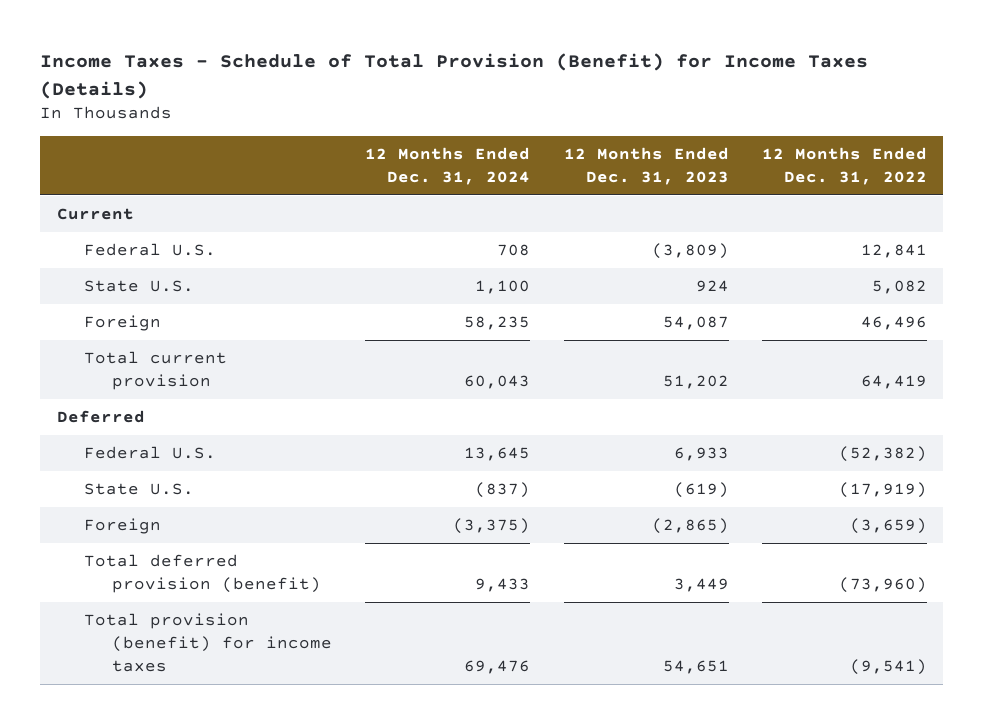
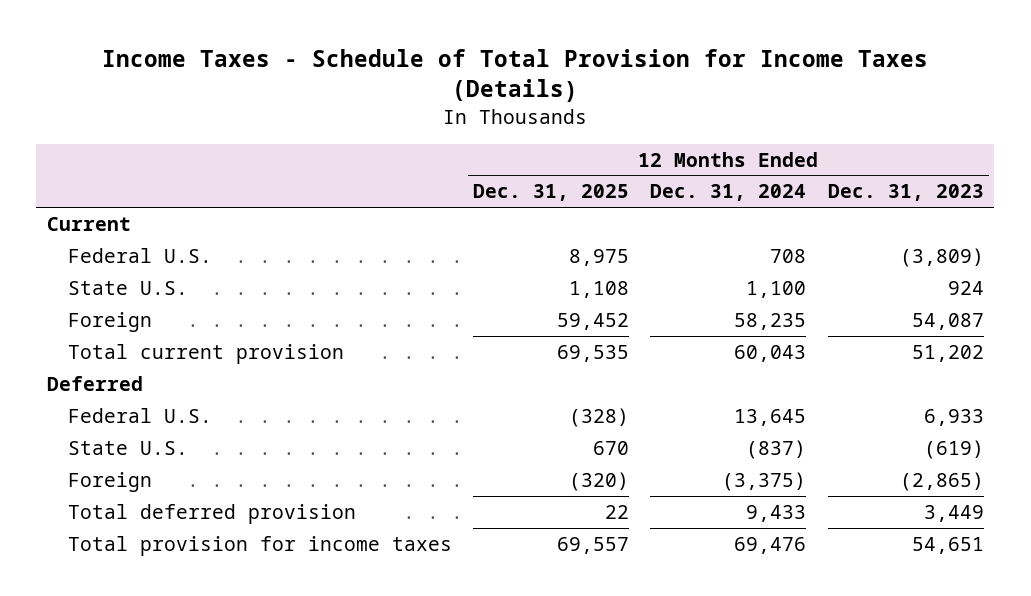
[39,53,868,99] Income Taxes - Schedule of Total Provision (Benefit) for Income Taxes (Details) -> [102,48,929,103] Income Taxes - Schedule of Total Provision for Income Taxes (Details)
[761,147,927,185] 12 Months Ended Dec. 31, 2022 -> none
none -> [473,184,630,202] Dec. 31, 2025
[84,554,322,593] Total deferred provision (benefit) -> [67,503,356,524] Total deferred provision
[84,613,333,672] Total provision (benefit) for income taxes -> [67,535,452,556] Total provision for income taxes

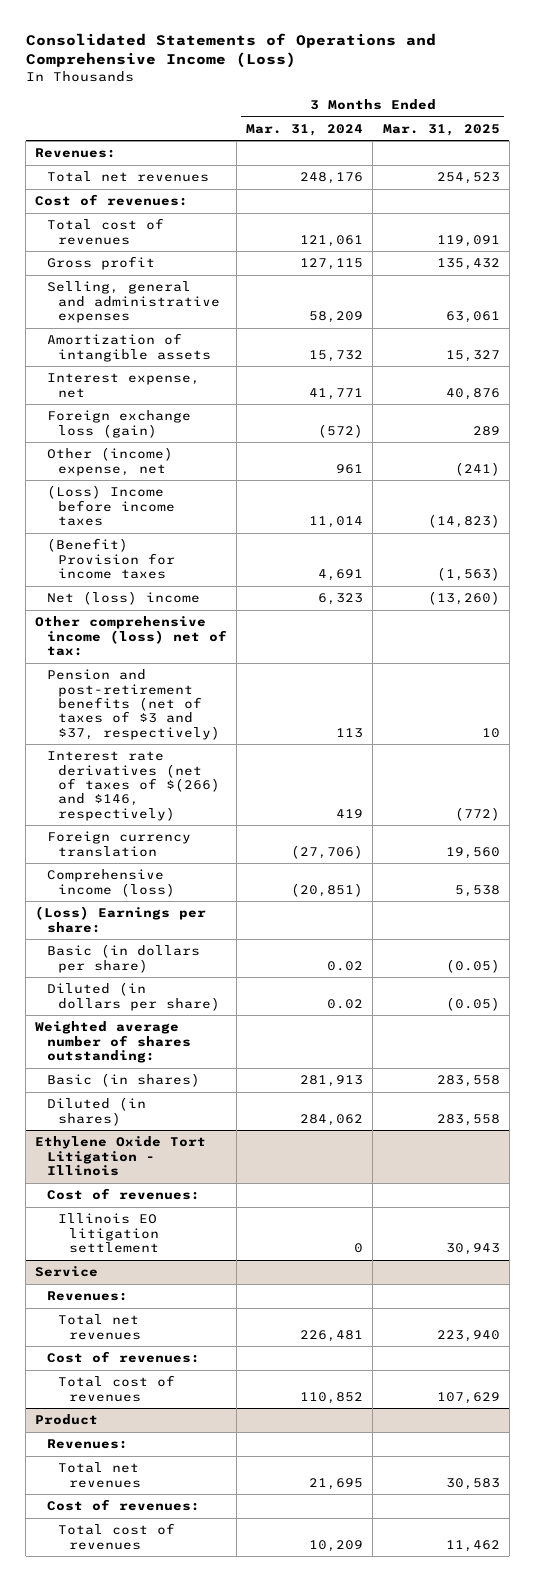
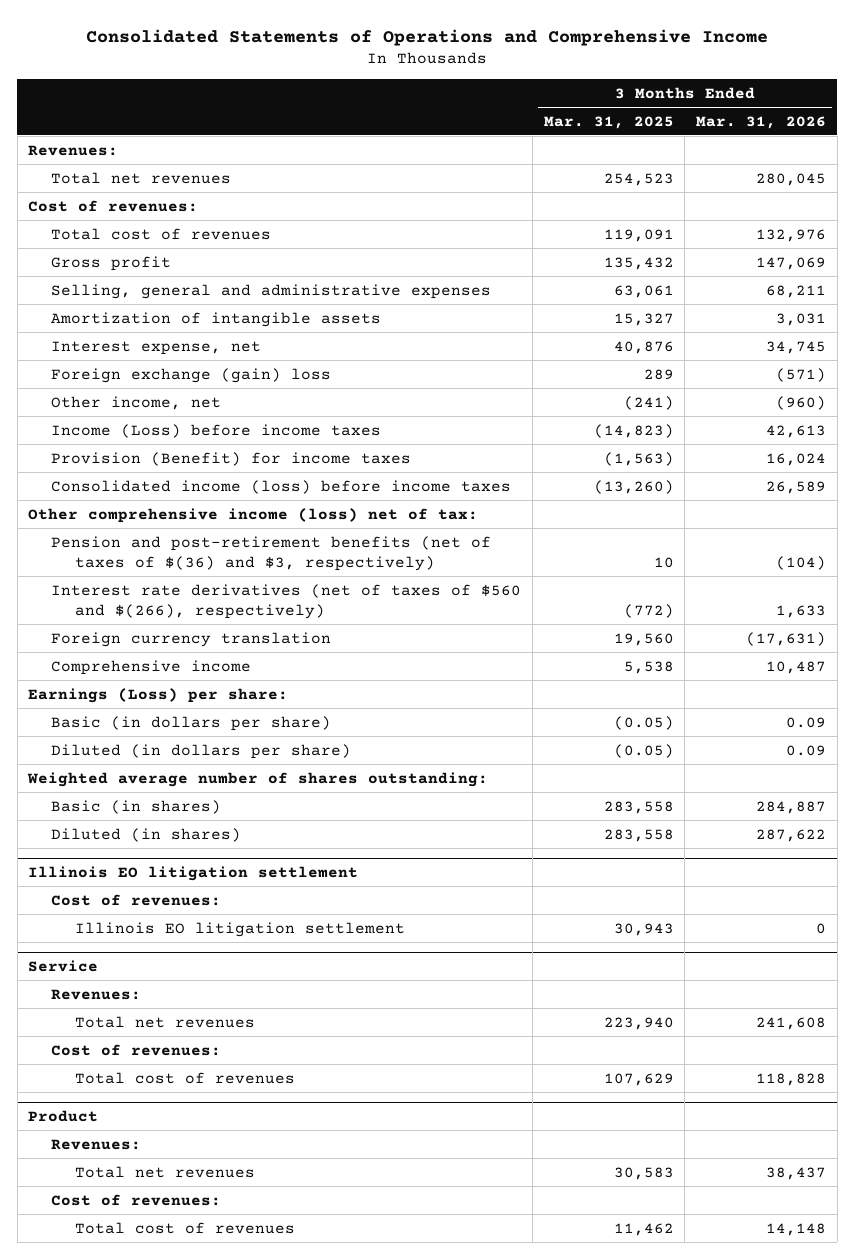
[25,32,436,68] Consolidated Statements of Operations and Comprehensive Income (Loss) -> [86,28,769,46] Consolidated Statements of Operations and Comprehensive Income
[246,123,364,136] Mar. 31, 2024 -> none
none -> [696,115,827,129] Mar. 31, 2026
[46,410,191,438] Foreign exchange loss (gain) -> [51,367,332,383] Foreign exchange (gain) loss
[46,447,173,476] Other (income) expense, net -> [51,395,222,410] Other income, net
[46,485,176,527] (Loss) Income before income taxes -> [51,423,382,438] Income (Loss) before income taxes
[46,538,176,580] (Benefit) Provision for income taxes -> [51,451,412,466] Provision (Benefit) for income taxes
[46,591,200,606] Net (loss) income -> [51,479,512,494] Consolidated income (loss) before income taxes
[46,669,221,740] Pension and post-retirement benefits (net of taxes of $3 and $37, respectively) -> [51,535,492,571] Pension and post-retirement benefits (net of taxes of $(36) and $3, respectively)
[46,751,221,821] Interest rate derivatives (net of taxes of $(266) and $146, respectively) -> [51,583,522,619] Interest rate derivatives (net of taxes of $560 and $(266), respectively)
[46,869,176,897] Comprehensive income (loss) -> [51,659,252,675] Comprehensive income
[35,906,207,933] (Loss) Earnings per share: -> [28,687,289,703] Earnings (Loss) per share:
[35,1136,207,1177] Ethylene Oxide Tort Litigation - Illinois -> [28,865,359,881] Illinois EO litigation settlement

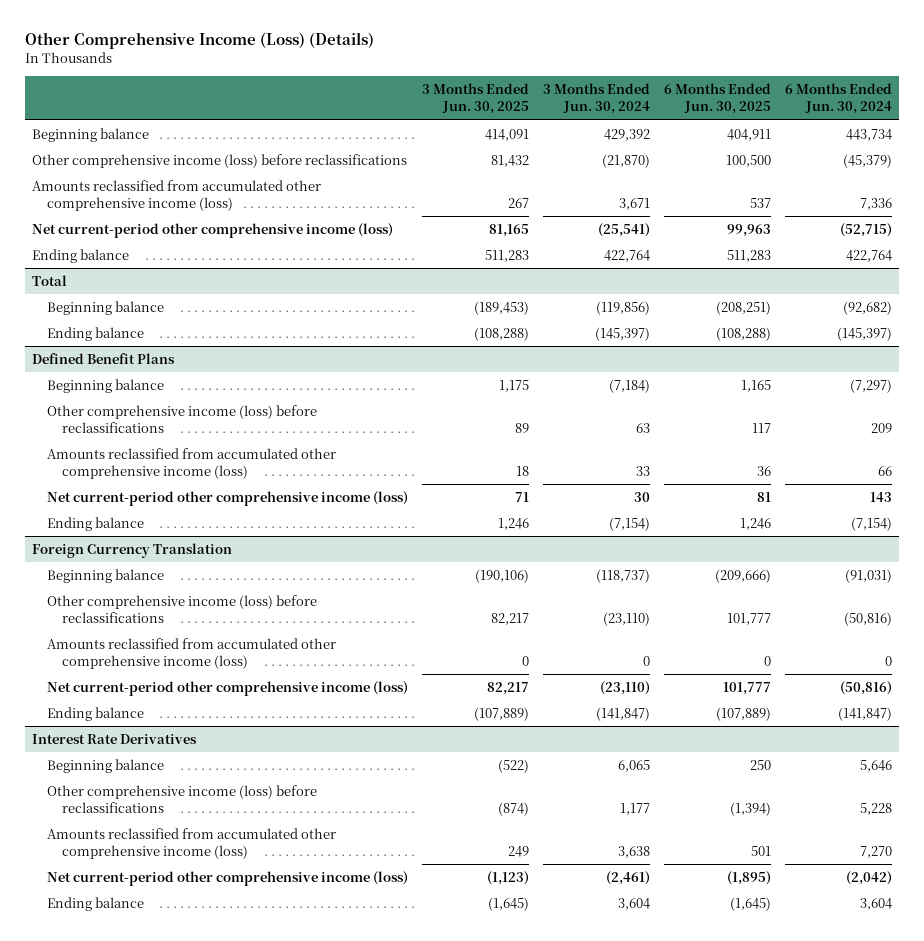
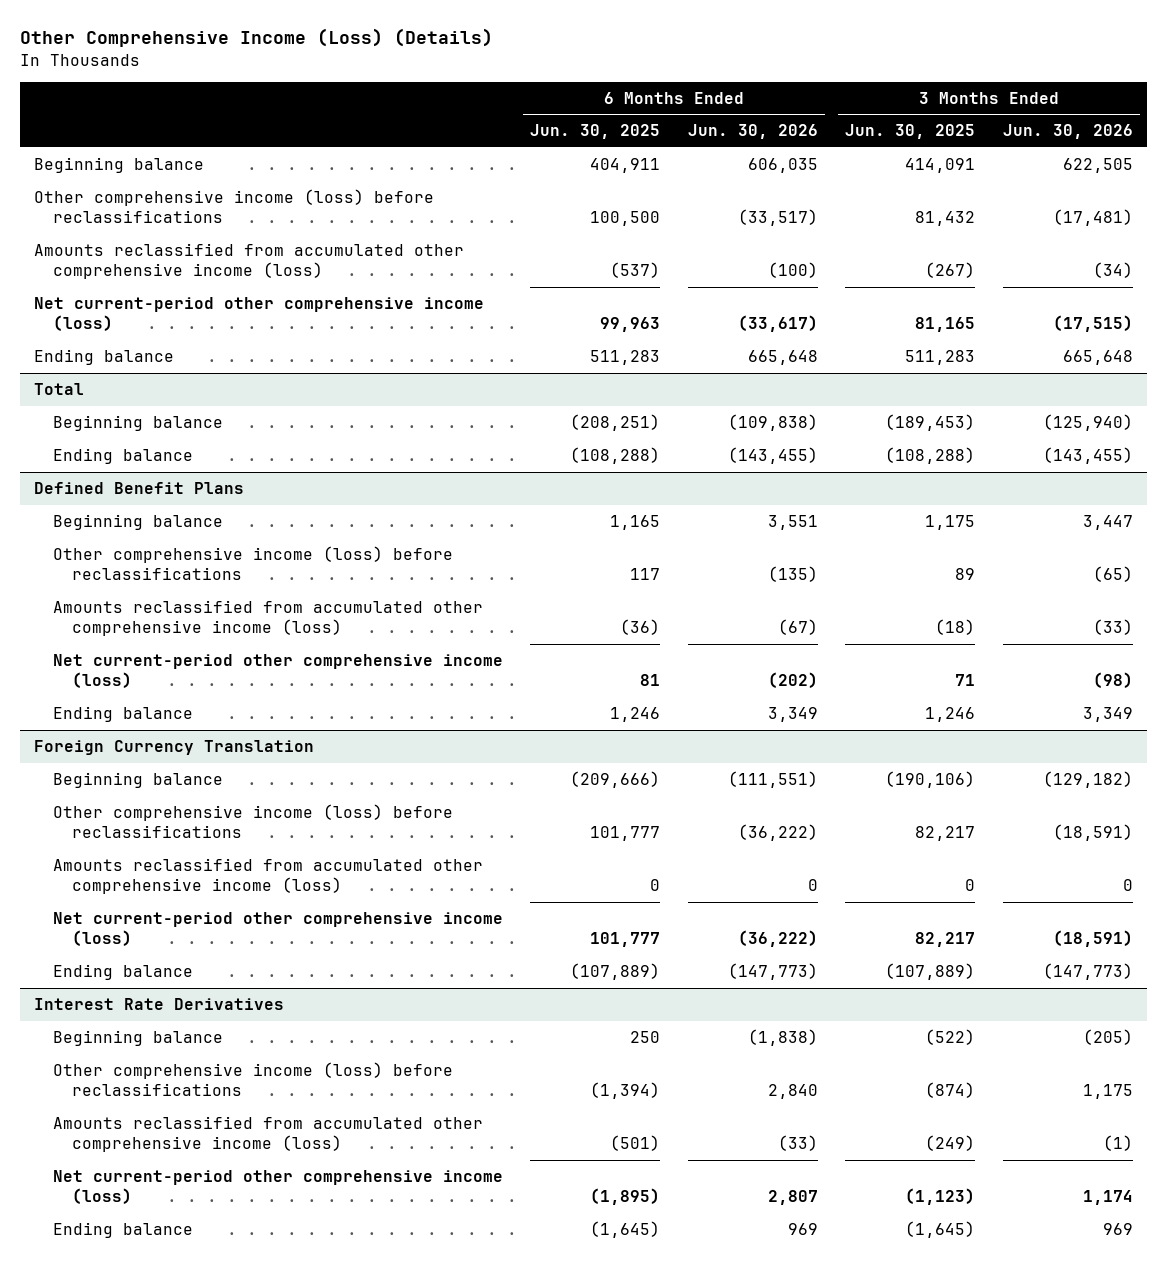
[543,83,651,115] 3 Months Ended Jun. 30, 2024 -> none
[785,83,893,115] 6 Months Ended Jun. 30, 2024 -> none
none -> [687,124,818,140] Jun. 30, 2026
none -> [1002,124,1133,140] Jun. 30, 2026
[508,197,530,208] 267 -> [925,262,976,279] (267)
[750,197,772,208] 537 -> [610,262,661,279] (537)
[516,465,530,476] 18 -> [935,619,976,636] (18)
[757,465,772,476] 36 -> [620,619,661,636] (36)
[508,845,530,857] 249 -> [925,1135,976,1152] (249)
[751,845,772,856] 501 -> [610,1135,661,1152] (501)

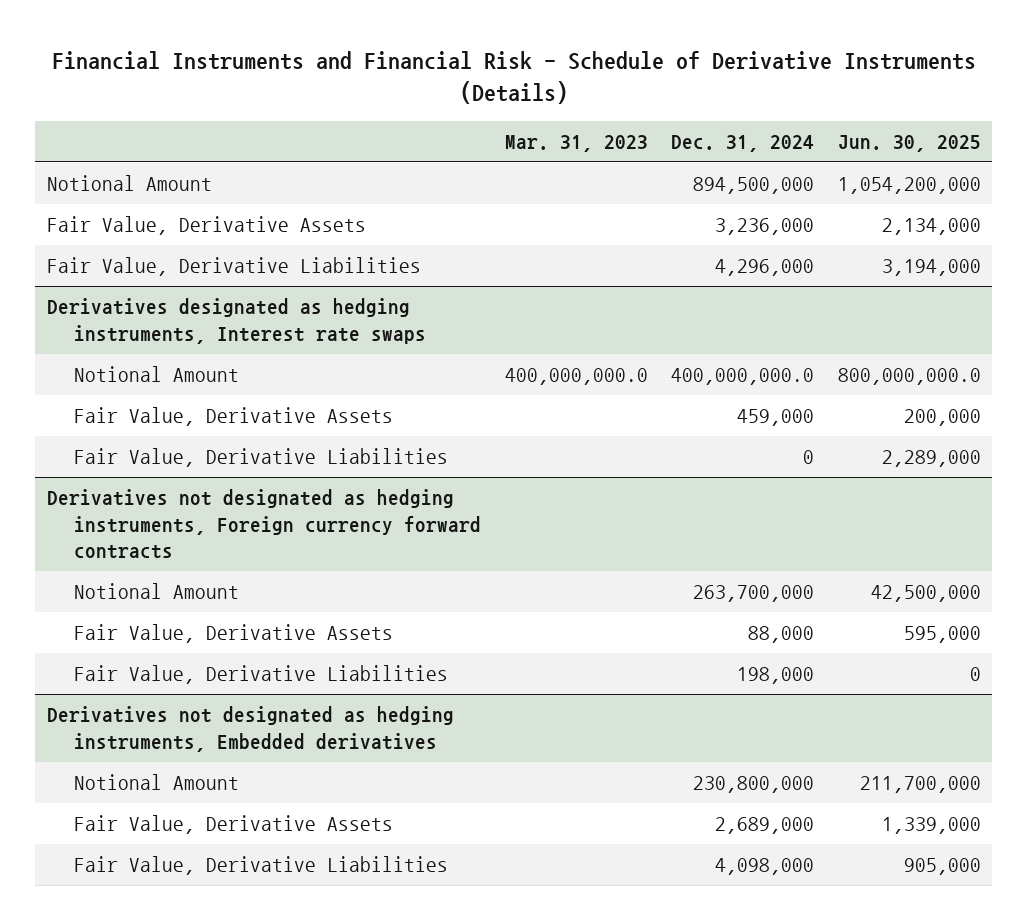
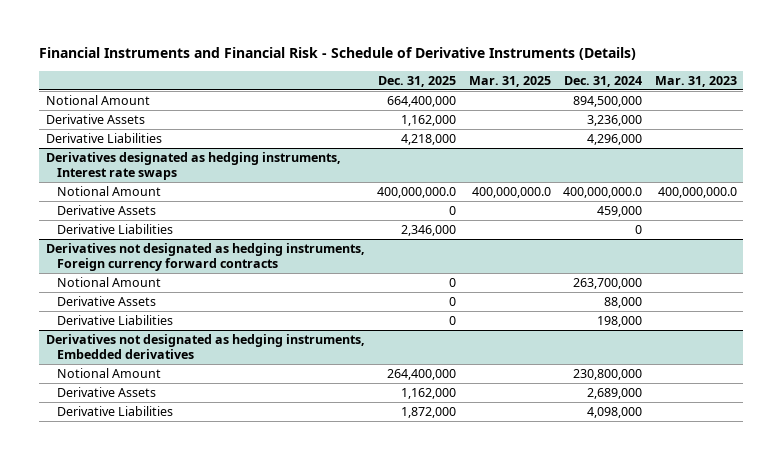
[837,134,981,152] Jun. 30, 2025 -> none
none -> [378,75,457,87] Dec. 31, 2025
none -> [468,75,551,87] Mar. 31, 2025
[47,216,367,236] Fair Value, Derivative Assets -> [45,113,145,124] Derivative Assets
[47,257,422,277] Fair Value, Derivative Liabilities -> [45,132,162,143] Derivative Liabilities
[74,407,394,427] Fair Value, Derivative Assets -> [57,204,157,215] Derivative Assets
[74,448,449,468] Fair Value, Derivative Liabilities -> [57,223,174,234] Derivative Liabilities
[74,624,394,644] Fair Value, Derivative Assets -> [57,295,157,306] Derivative Assets
[74,665,449,685] Fair Value, Derivative Liabilities -> [57,314,174,325] Derivative Liabilities
[74,815,394,835] Fair Value, Derivative Assets -> [57,386,157,397] Derivative Assets
[74,856,449,876] Fair Value, Derivative Liabilities -> [57,405,174,416] Derivative Liabilities

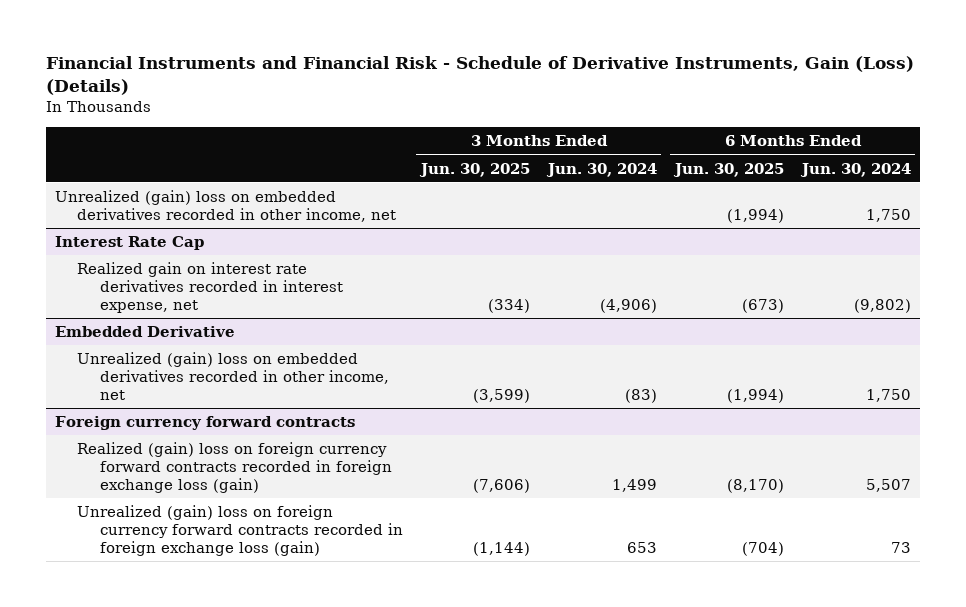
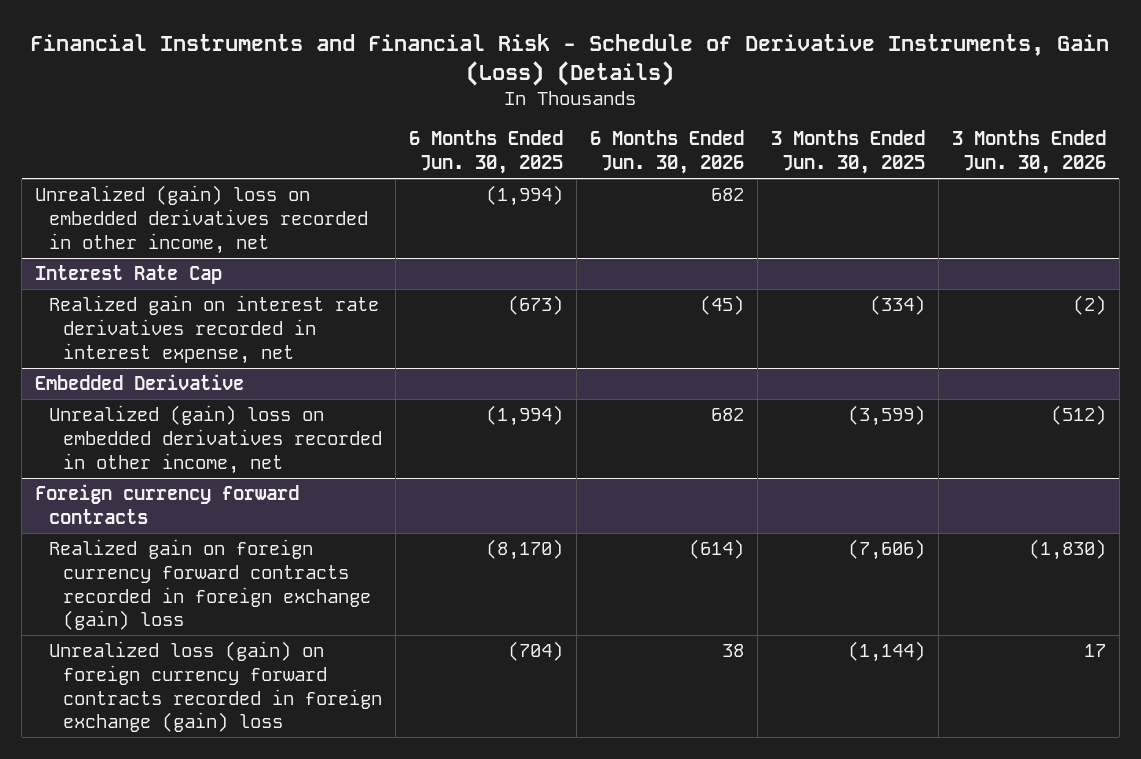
[545,162,657,177] Jun. 30, 2024 -> none
[799,162,911,177] Jun. 30, 2024 -> none
none -> [589,130,744,175] 6 Months Ended Jun. 30, 2026
none -> [951,130,1106,175] 3 Months Ended Jun. 30, 2026
[77,442,392,493] Realized (gain) loss on foreign currency forward contracts recorded in foreign exchange loss (gain) -> [49,539,372,631] Realized gain on foreign currency forward contracts recorded in foreign exchange (gain) loss
[77,505,403,556] Unrealized (gain) loss on foreign currency forward contracts recorded in foreign exchange loss (gain) -> [49,641,383,733] Unrealized loss (gain) on foreign currency forward contracts recorded in foreign exchange (gain) loss

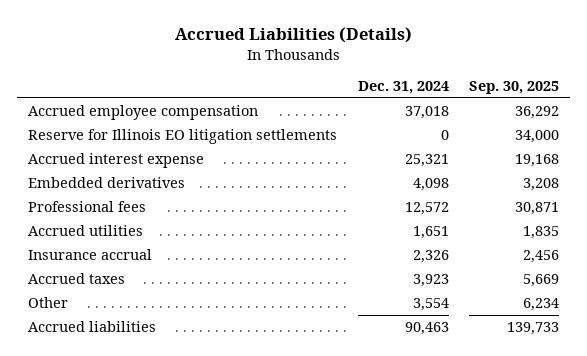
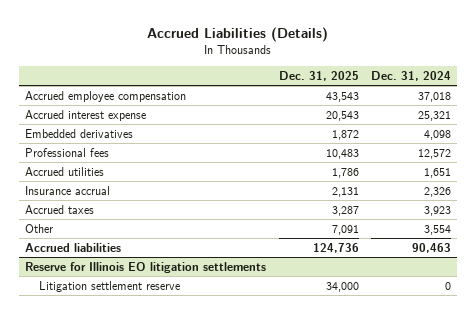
[469,81,560,95] Sep. 30, 2025 -> none
none -> [278,71,359,82] Dec. 31, 2025
[27,129,337,145] Reserve for Illinois EO litigation settlements -> none
none -> [25,261,267,273] Reserve for Illinois EO litigation settlements
none -> [39,280,181,292] Litigation settlement reserve

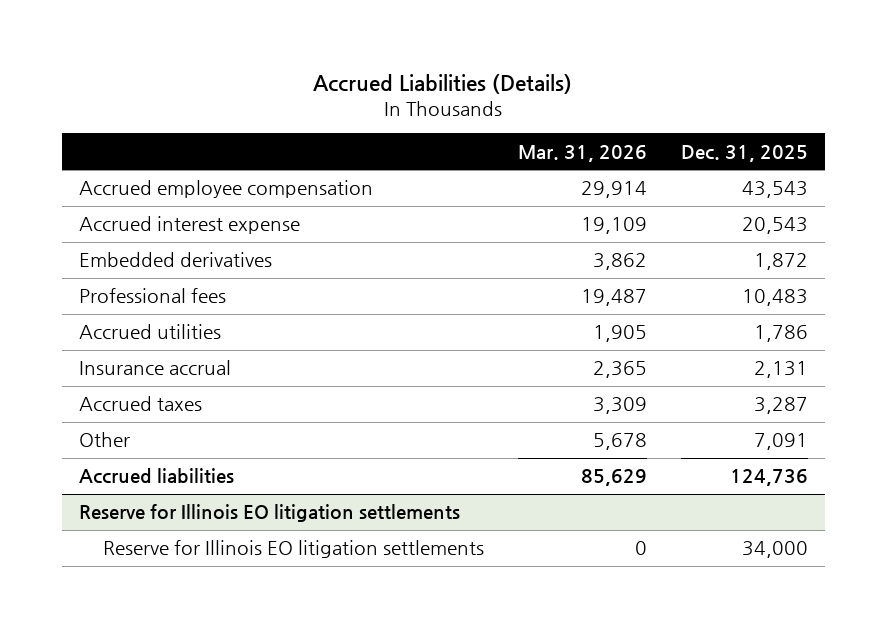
[370,71,451,82] Dec. 31, 2024 -> none
none -> [517,144,647,162] Mar. 31, 2026
[39,280,181,292] Litigation settlement reserve -> [102,540,484,559] Reserve for Illinois EO litigation settlements

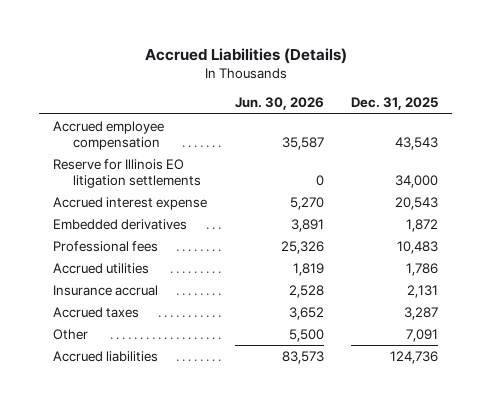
[517,144,647,162] Mar. 31, 2026 -> none
none -> [234,97,324,111] Jun. 30, 2026
none -> [53,158,202,188] Reserve for Illinois EO litigation settlements
[78,504,460,523] Reserve for Illinois EO litigation settlements -> none
[102,540,484,559] Reserve for Illinois EO litigation settlements -> none

